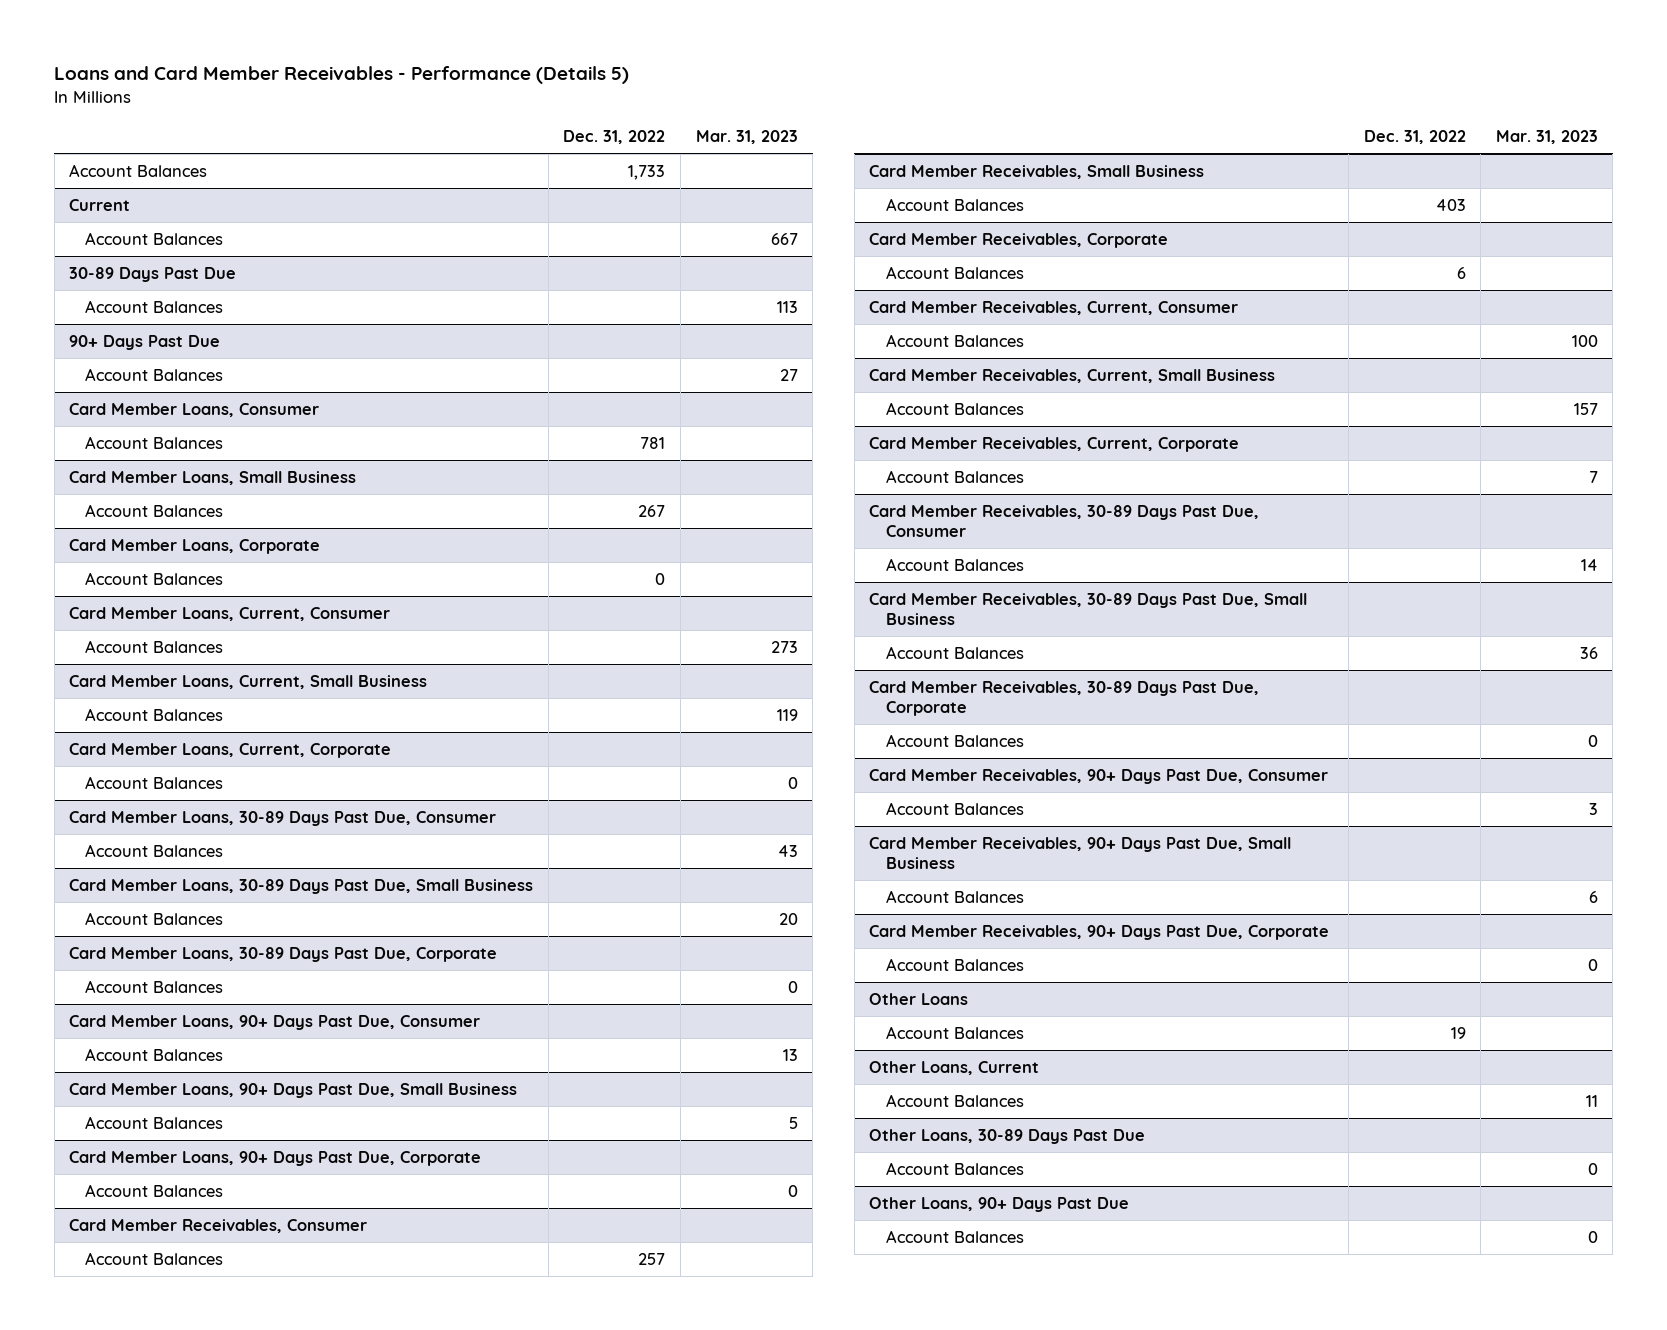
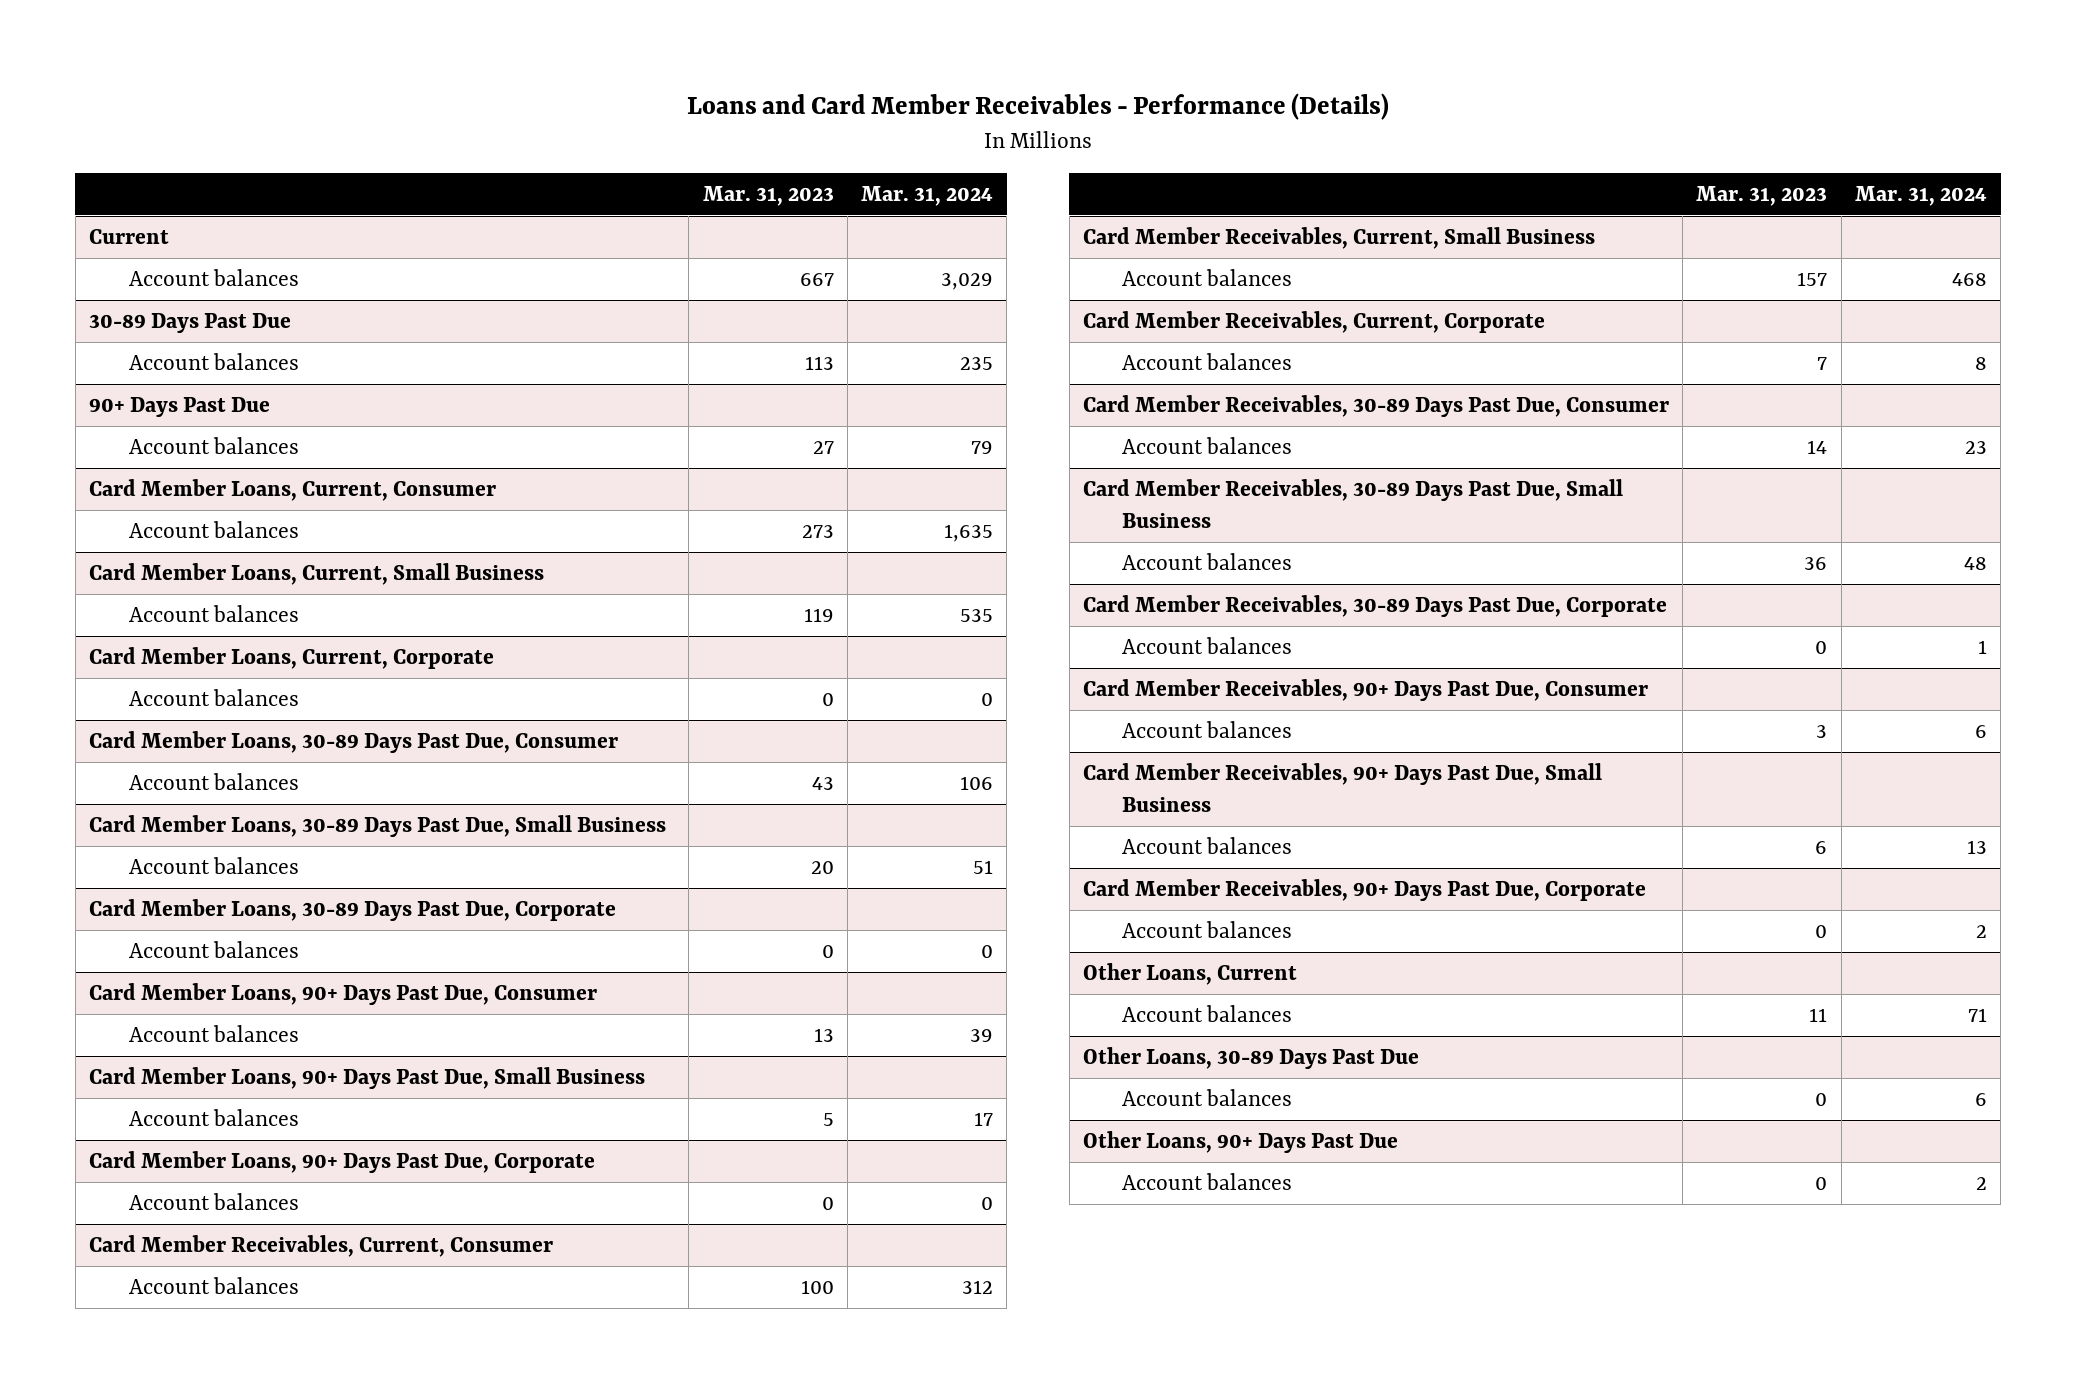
[54,66,630,85] Loans and Card Member Receivables - Performance (Details 5) -> [686,93,1389,121] Loans and Card Member Receivables - Performance (Details)
[563,130,666,145] Dec. 31, 2022 -> none
none -> [860,185,993,206] Mar. 31, 2024
[69,163,208,177] Account Balances -> none
[85,231,224,245] Account Balances -> [128,269,299,287] Account balances
[85,299,224,313] Account Balances -> [128,353,299,371] Account balances
[69,402,320,417] Card Member Loans, Consumer -> none
[85,435,224,449] Account Balances -> none
[69,470,357,485] Card Member Loans, Small Business -> none
[85,503,224,517] Account Balances -> none
[69,538,321,554] Card Member Loans, Corporate -> none
[85,571,224,585] Account Balances -> none
[85,367,224,381] Account Balances -> [128,437,299,455] Account balances
[85,639,224,653] Account Balances -> [128,521,299,539] Account balances
[85,707,224,721] Account Balances -> [128,605,299,623] Account balances
[85,775,224,789] Account Balances -> [128,689,299,707] Account balances
[85,843,224,857] Account Balances -> [128,773,299,791] Account balances
[85,911,224,925] Account Balances -> [128,857,299,875] Account balances
[85,979,224,993] Account Balances -> [128,941,299,959] Account balances
[85,1047,224,1061] Account Balances -> [128,1025,299,1043] Account balances
[85,1115,224,1129] Account Balances -> [128,1109,299,1127] Account balances
[69,1218,368,1233] Card Member Receivables, Consumer -> none
[85,1251,224,1265] Account Balances -> none
[869,164,1205,179] Card Member Receivables, Small Business -> none
[885,197,1024,211] Account Balances -> none
[869,232,1169,248] Card Member Receivables, Corporate -> none
[885,265,1024,279] Account Balances -> none
[85,1183,224,1197] Account Balances -> [128,1193,299,1211] Account balances
[885,333,1024,347] Account Balances -> [128,1277,299,1295] Account balances
[885,401,1024,415] Account Balances -> [1122,269,1293,287] Account balances
[885,469,1024,483] Account Balances -> [1122,353,1293,371] Account balances
[885,557,1024,571] Account Balances -> [1122,437,1293,455] Account balances
[885,645,1024,659] Account Balances -> [1122,553,1293,571] Account balances
[885,733,1024,747] Account Balances -> [1122,637,1293,655] Account balances
[885,801,1024,815] Account Balances -> [1122,721,1293,739] Account balances
[885,889,1024,903] Account Balances -> [1122,837,1293,855] Account balances
[869,992,969,1005] Other Loans -> none
[885,1025,1024,1039] Account Balances -> none
[885,957,1024,971] Account Balances -> [1122,921,1293,939] Account balances
[885,1093,1024,1107] Account Balances -> [1122,1005,1293,1023] Account balances
[885,1161,1024,1175] Account Balances -> [1122,1089,1293,1107] Account balances
[885,1229,1024,1243] Account Balances -> [1122,1173,1293,1191] Account balances

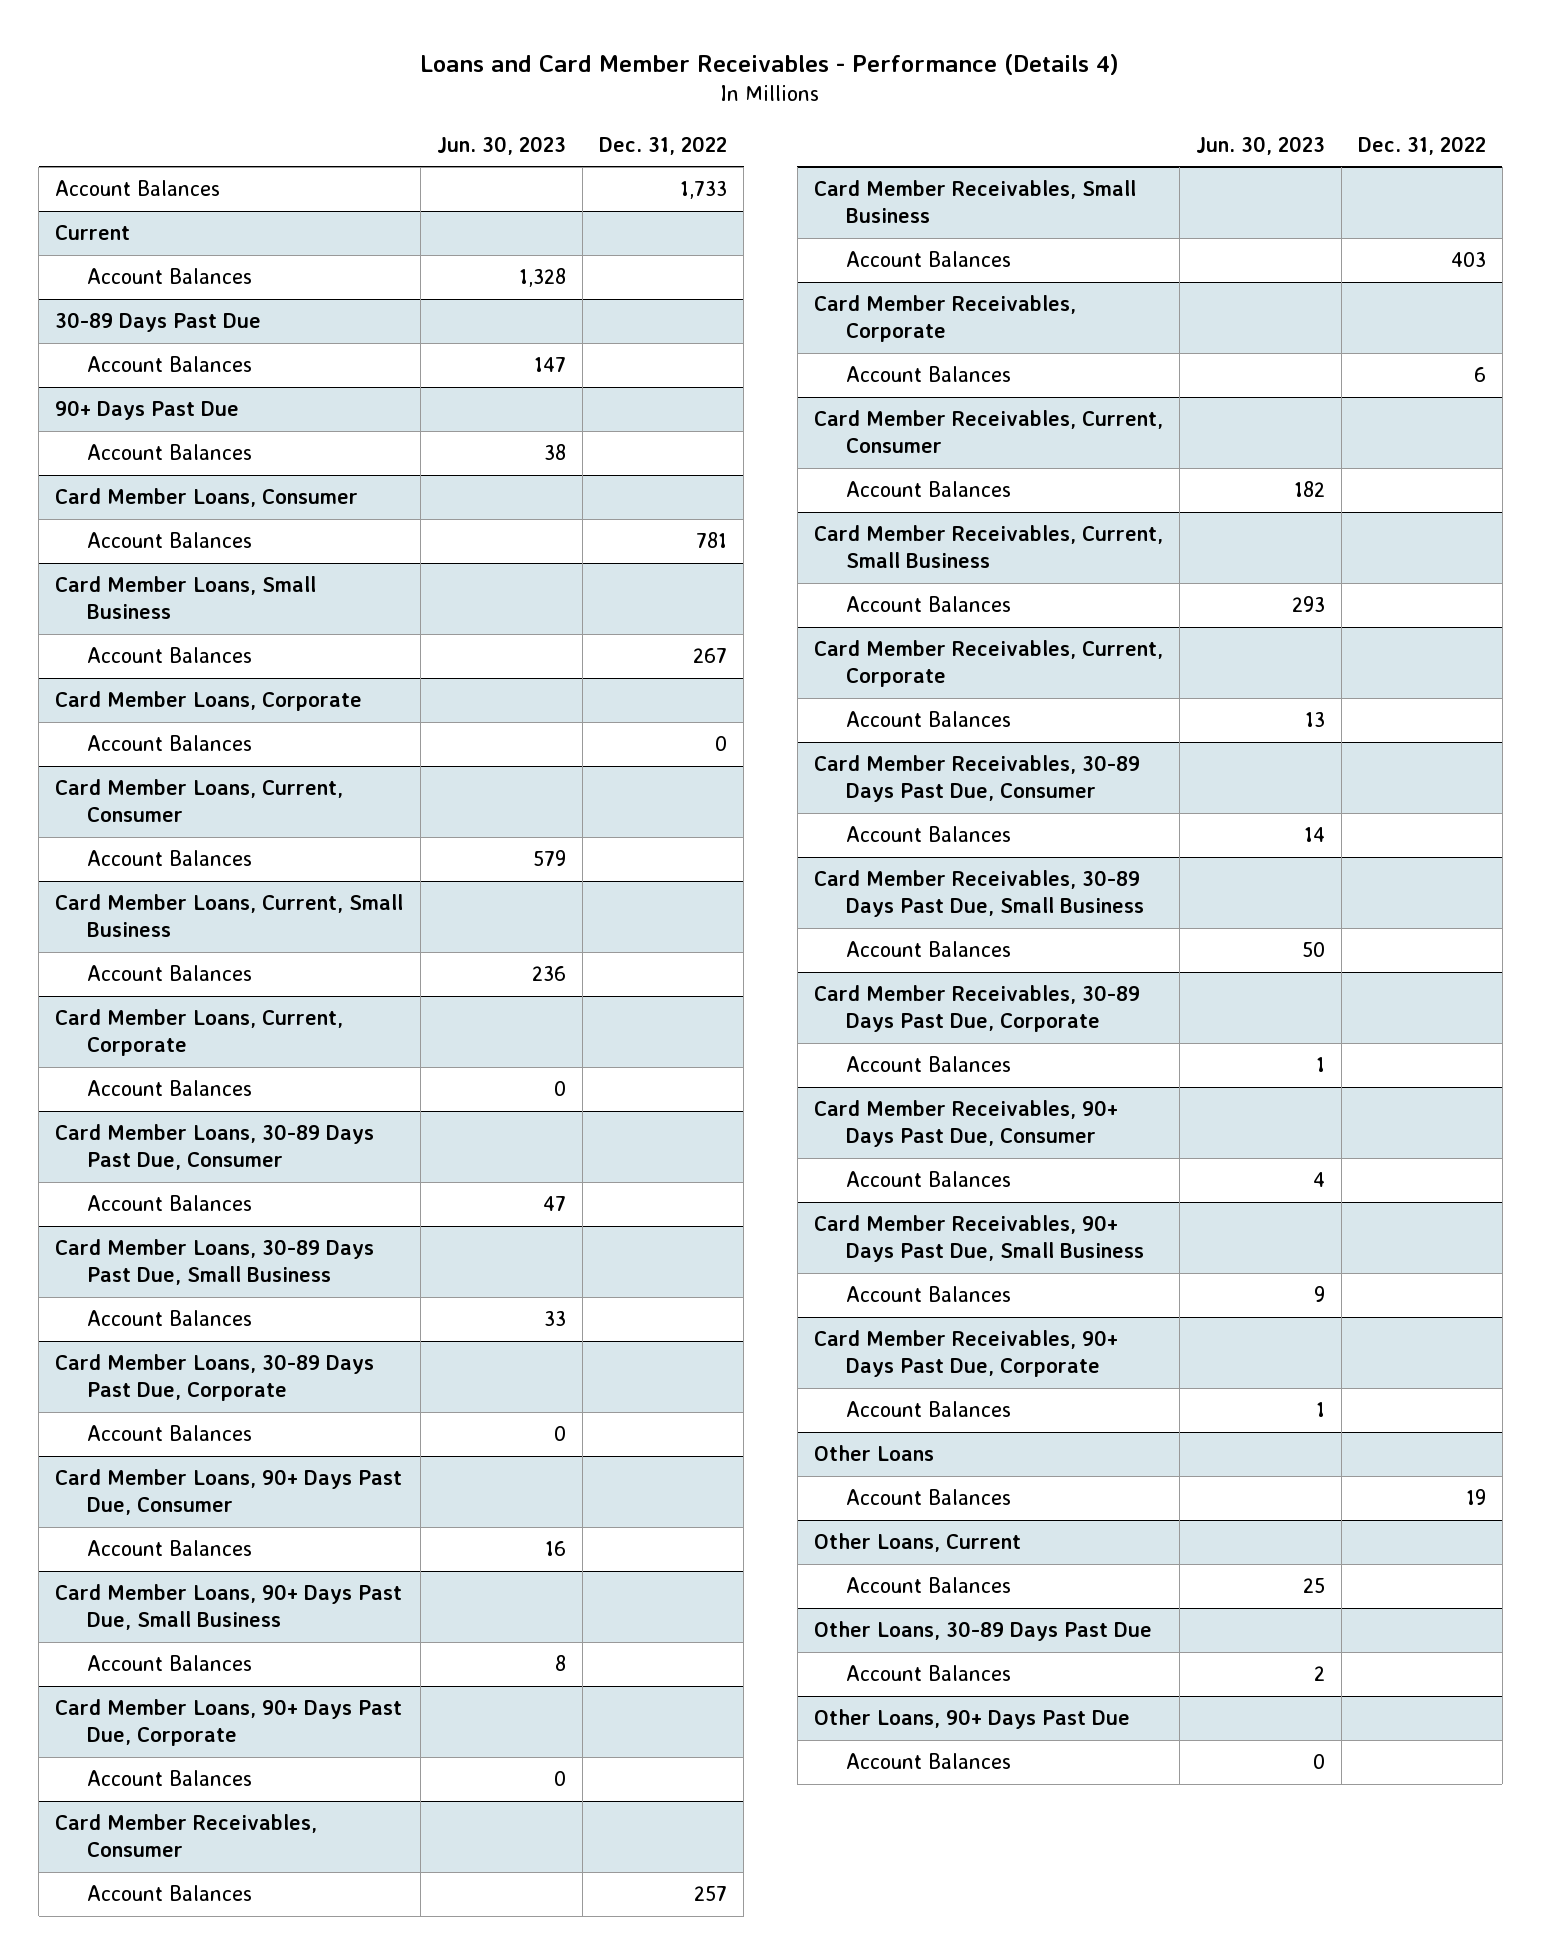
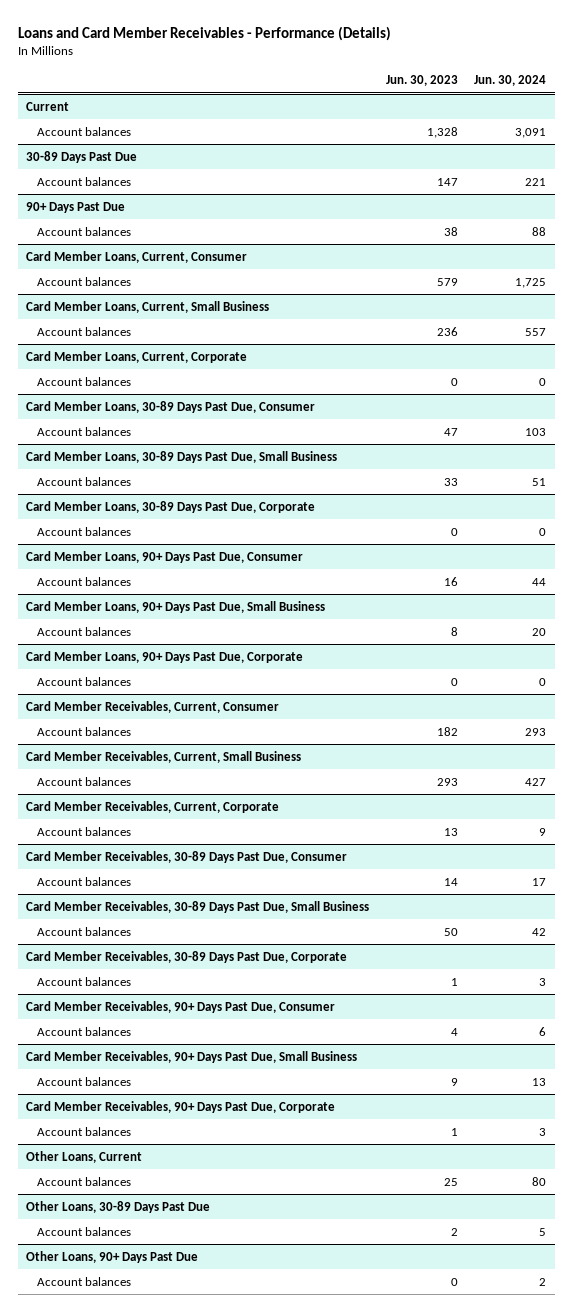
[420,54,1120,76] Loans and Card Member Receivables - Performance (Details 4) -> [17,25,391,41] Loans and Card Member Receivables - Performance (Details)
[599,135,728,155] Dec. 31, 2022 -> none
none -> [474,75,547,87] Jun. 30, 2024
[55,180,221,197] Account Balances -> none
[86,268,252,285] Account Balances -> [36,126,131,136] Account balances
[86,356,252,373] Account Balances -> [36,176,131,186] Account balances
[55,488,359,508] Card Member Loans, Consumer -> none
[86,532,252,549] Account Balances -> none
[55,576,317,620] Card Member Loans, Small Business -> none
[86,647,252,664] Account Balances -> none
[55,691,363,712] Card Member Loans, Corporate -> none
[86,735,252,752] Account Balances -> none
[86,444,252,461] Account Balances -> [36,226,131,236] Account balances
[86,850,252,867] Account Balances -> [36,276,131,286] Account balances
[86,965,252,982] Account Balances -> [36,326,131,336] Account balances
[86,1080,252,1097] Account Balances -> [36,376,131,386] Account balances
[86,1195,252,1212] Account Balances -> [36,426,131,436] Account balances
[86,1310,252,1327] Account Balances -> [36,476,131,486] Account balances
[86,1425,252,1442] Account Balances -> [36,526,131,536] Account balances
[86,1540,252,1557] Account Balances -> [36,576,131,586] Account balances
[86,1655,252,1672] Account Balances -> [36,626,131,636] Account balances
[55,1814,318,1858] Card Member Receivables, Consumer -> none
[86,1885,252,1902] Account Balances -> none
[813,180,1136,224] Card Member Receivables, Small Business -> none
[845,251,1011,268] Account Balances -> none
[813,295,1076,343] Card Member Receivables, Corporate -> none
[845,366,1011,383] Account Balances -> none
[86,1770,252,1787] Account Balances -> [36,676,131,686] Account balances
[845,481,1011,498] Account Balances -> [36,726,131,736] Account balances
[845,596,1011,613] Account Balances -> [36,776,131,786] Account balances
[845,711,1011,728] Account Balances -> [36,826,131,836] Account balances
[845,826,1011,843] Account Balances -> [36,876,131,886] Account balances
[845,941,1011,958] Account Balances -> [36,926,131,936] Account balances
[845,1056,1011,1073] Account Balances -> [36,976,131,986] Account balances
[845,1171,1011,1188] Account Balances -> [36,1026,131,1036] Account balances
[845,1286,1011,1303] Account Balances -> [36,1076,131,1086] Account balances
[813,1445,934,1462] Other Loans -> none
[845,1489,1011,1506] Account Balances -> none
[845,1401,1011,1418] Account Balances -> [36,1126,131,1136] Account balances
[845,1577,1011,1594] Account Balances -> [36,1176,131,1186] Account balances
[845,1665,1011,1682] Account Balances -> [36,1226,131,1236] Account balances
[845,1753,1011,1770] Account Balances -> [36,1276,131,1286] Account balances

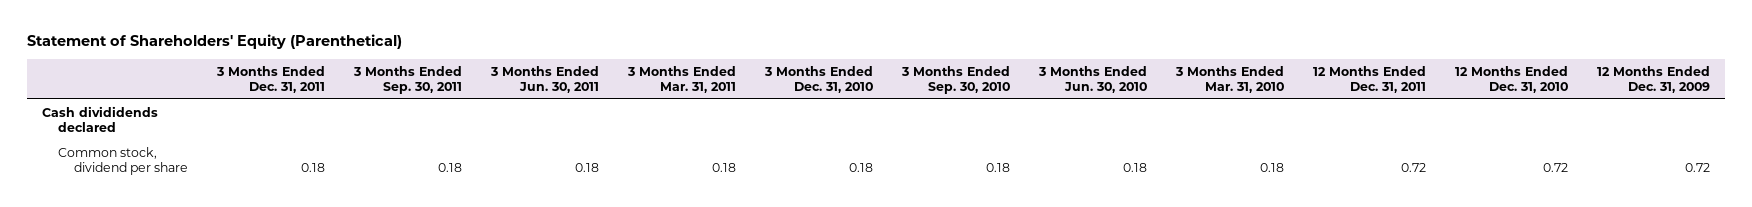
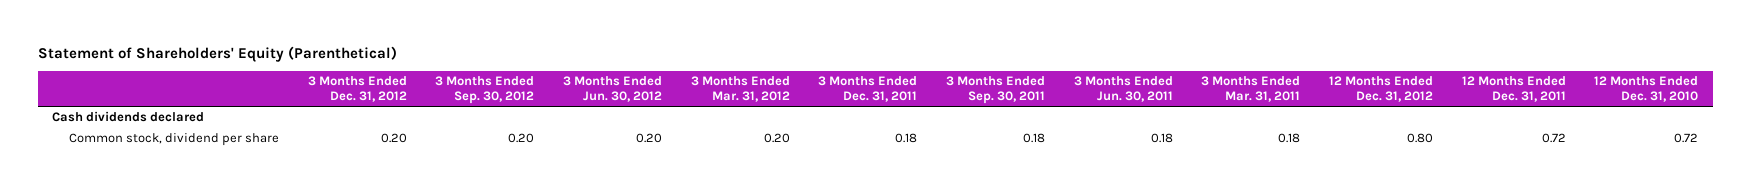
[764,65,874,93] 3 Months Ended Dec. 31, 2010 -> none
[901,65,1011,94] 3 Months Ended Sep. 30, 2010 -> none
[1038,65,1148,93] 3 Months Ended Jun. 30, 2010 -> none
[1175,65,1285,93] 3 Months Ended Mar. 31, 2010 -> none
[1597,65,1711,93] 12 Months Ended Dec. 31, 2009 -> none
none -> [307,75,407,102] 3 Months Ended Dec. 31, 2012
none -> [435,75,535,104] 3 Months Ended Sep. 30, 2012
none -> [562,75,662,102] 3 Months Ended Jun. 30, 2012
none -> [690,75,790,102] 3 Months Ended Mar. 31, 2012
none -> [1328,75,1433,102] 12 Months Ended Dec. 31, 2012
[41,105,158,133] Cash divididends declared -> [52,111,205,123] Cash dividends declared

